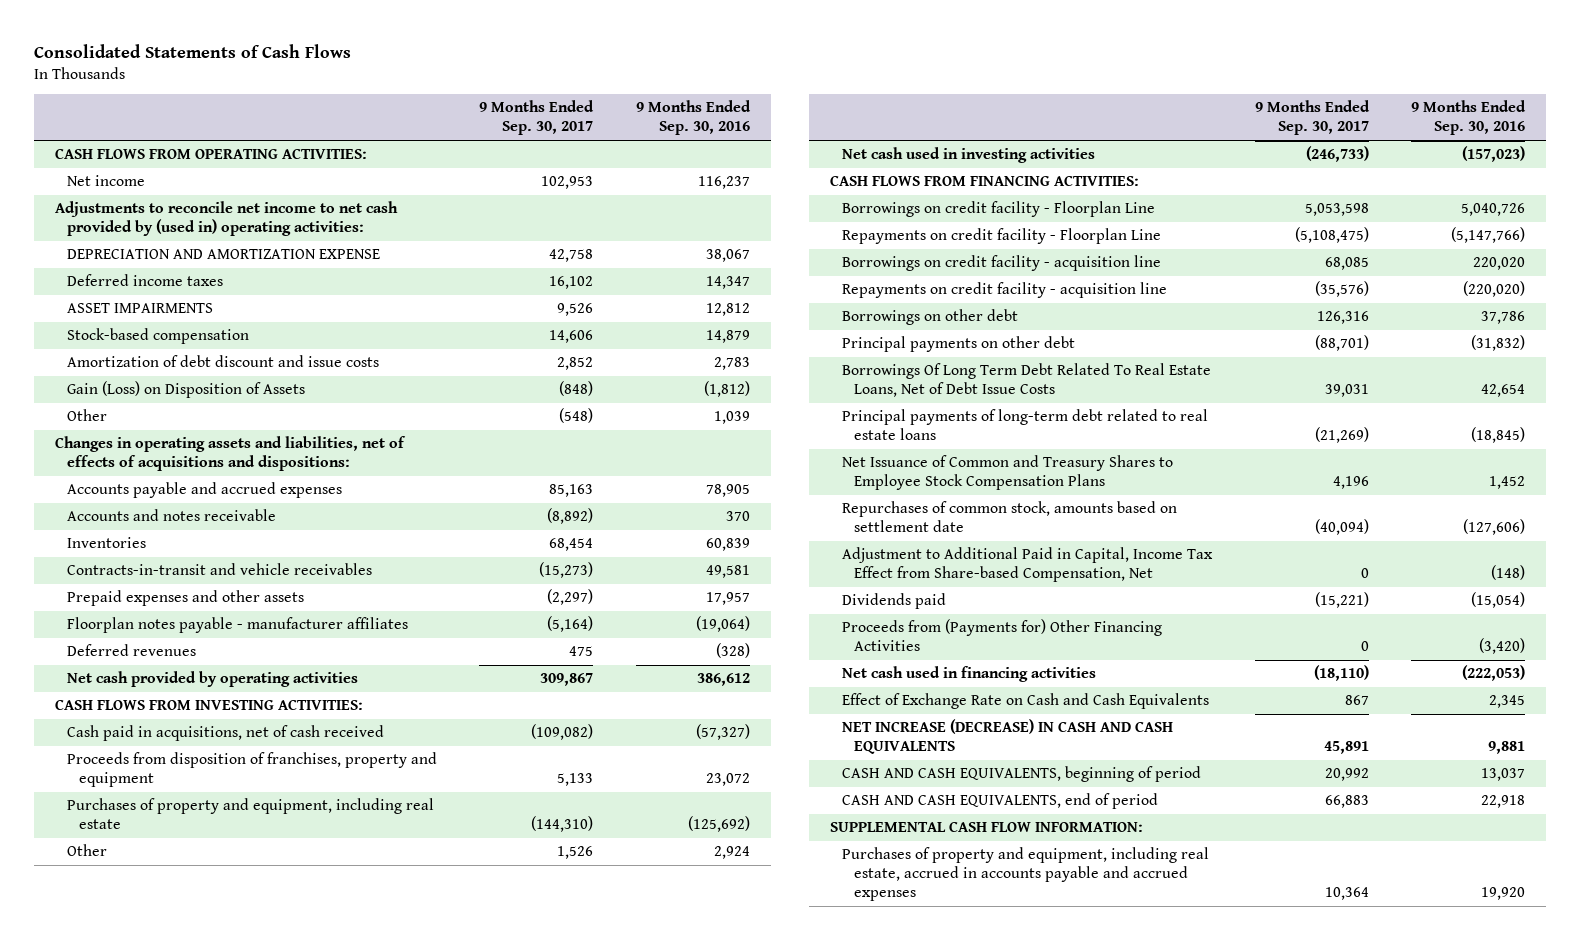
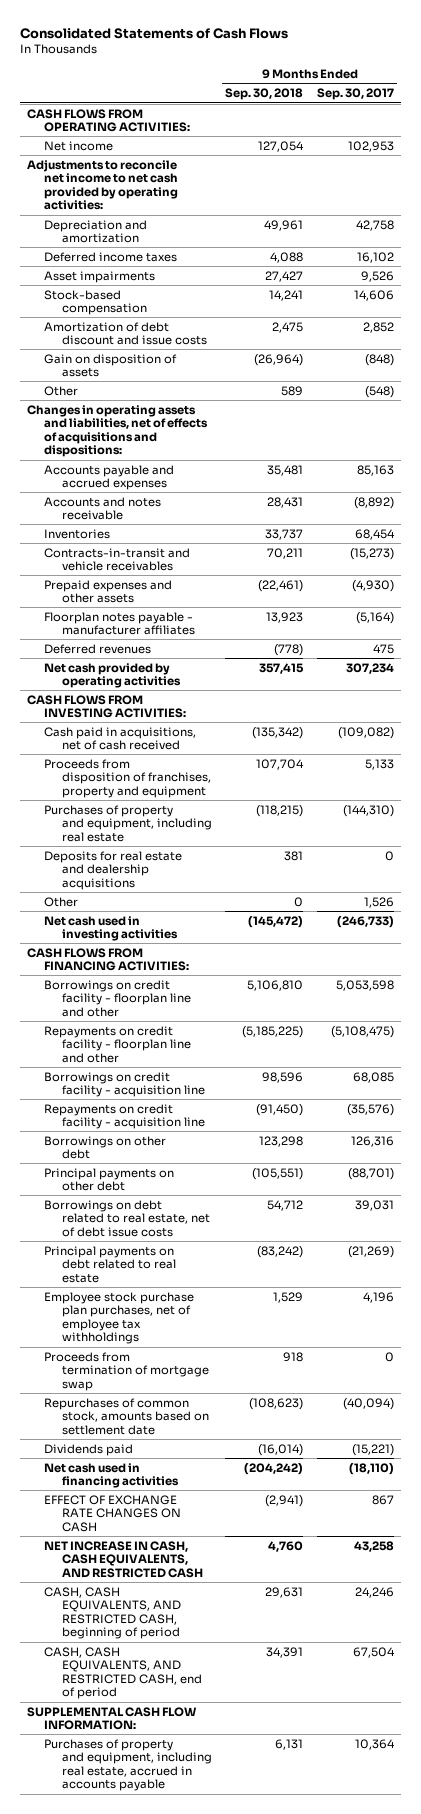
[635,100,751,136] 9 Months Ended Sep. 30, 2016 -> none
none -> [225,88,304,101] Sep. 30, 2018
[55,201,399,237] Adjustments to reconcile net income to net cash provided by (used in) operating activities: -> [26,159,179,211] Adjustments to reconcile net income to net cash provided by operating activities:
[67,249,381,260] DEPRECIATION AND AMORTIZATION EXPENSE -> [44,219,148,244] Depreciation and amortization
[67,303,214,314] ASSET IMPAIRMENTS -> [44,270,156,283] Asset impairments
[67,381,306,399] Gain (Loss) on Disposition of Assets -> [44,353,178,378] Gain on disposition of assets
[547,589,594,606] (2,297) -> [352,579,395,592] (4,930)
[540,673,594,687] 309,867 -> [346,662,395,674] 307,234
none -> [44,850,183,890] Deposits for real estate and dealership acquisitions
[842,201,1156,218] Borrowings on credit facility - Floorplan Line -> [44,979,191,1017] Borrowings on credit facility - floorplan line and other
[842,228,1162,245] Repayments on credit facility - Floorplan Line -> [44,1025,191,1063] Repayments on credit facility - floorplan line and other
[842,363,1212,398] Borrowings Of Long Term Debt Related To Real Estate Loans, Net of Debt Issue Costs -> [44,1199,210,1237] Borrowings on debt related to real estate, net of debt issue costs
[842,409,1209,441] Principal payments of long-term debt related to real estate loans -> [44,1245,176,1283] Principal payments on debt related to real estate
[842,455,1174,491] Net Issuance of Common and Treasury Shares to Employee Stock Compensation Plans -> [44,1291,195,1345] Employee stock purchase plan purchases, net of employee tax withholdings
none -> [44,1351,209,1391] Proceeds from termination of mortgage swap
[842,547,1214,583] Adjustment to Additional Paid in Capital, Income Tax Effect from Share-based Compensation, Net -> none
[842,619,1163,652] Proceeds from (Payments for) Other Financing Activities -> none
[842,693,1210,710] Effect of Exchange Rate on Cash and Cash Equivalents -> [44,1494,181,1532] EFFECT OF EXCHANGE RATE CHANGES ON CASH
[842,719,1174,755] NET INCREASE (DECREASE) IN CASH AND CASH EQUIVALENTS -> [44,1540,203,1578] NET INCREASE IN CASH, CASH EQUIVALENTS, AND RESTRICTED CASH
[1323,741,1369,755] 45,891 -> [354,1540,395,1552] 43,258
[842,766,1202,783] CASH AND CASH EQUIVALENTS, beginning of period -> [44,1586,181,1640] CASH, CASH EQUIVALENTS, AND RESTRICTED CASH, beginning of period
[1324,768,1369,782] 20,992 -> [355,1586,395,1598] 24,246
[842,793,1159,810] CASH AND CASH EQUIVALENTS, end of period -> [44,1646,202,1700] CASH, CASH EQUIVALENTS, AND RESTRICTED CASH, end of period
[1324,795,1369,809] 66,883 -> [353,1646,396,1658] 67,504
[842,847,1210,902] Purchases of property and equipment, including real estate, accrued in accounts payable and accrued expenses -> [44,1738,212,1792] Purchases of property and equipment, including real estate, accrued in accounts payable

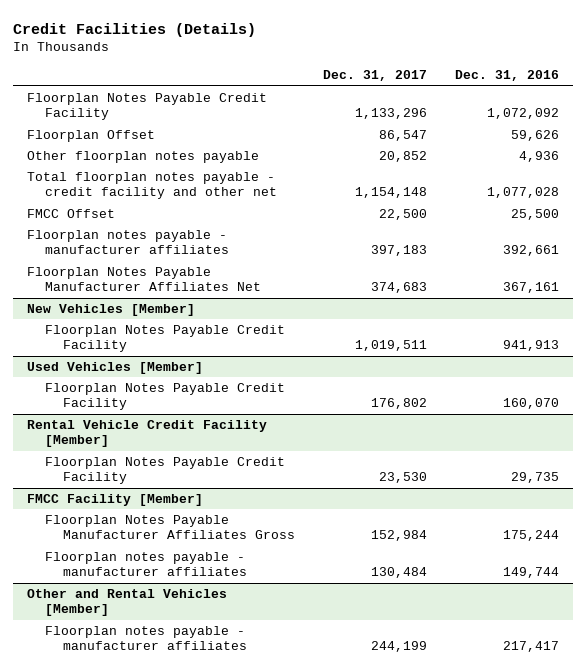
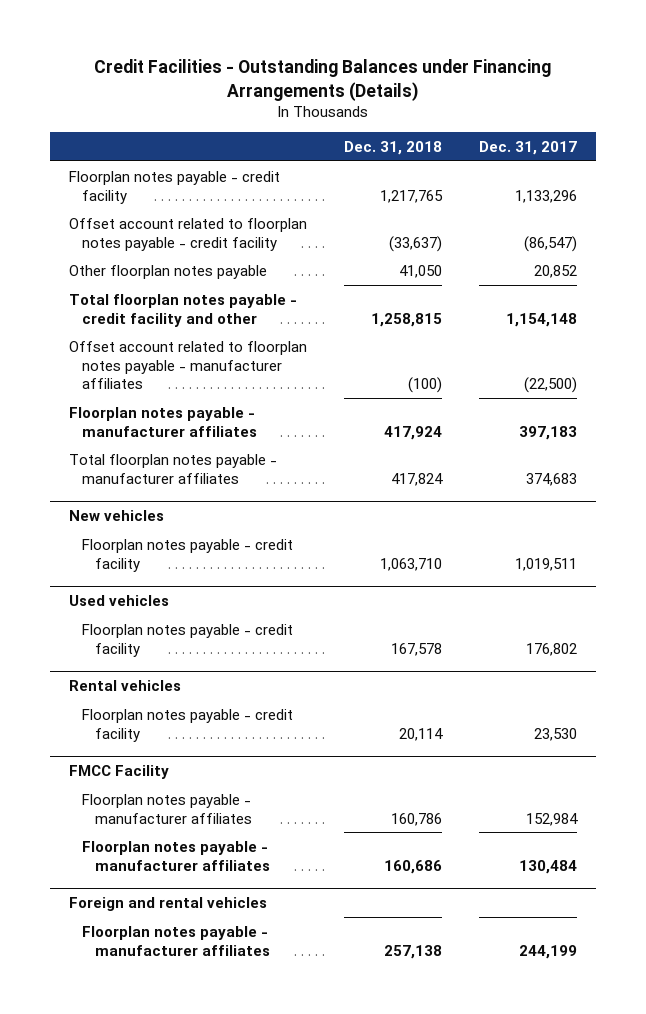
[13,22,257,37] Credit Facilities (Details) -> [93,59,551,101] Credit Facilities - Outstanding Balances under Financing Arrangements (Details)
[455,70,560,82] Dec. 31, 2016 -> none
none -> [343,141,442,156] Dec. 31, 2018
[27,92,268,121] Floorplan Notes Payable Credit Facility -> [68,170,280,204] Floorplan notes payable - credit facility
[27,129,156,142] Floorplan Offset -> [68,217,307,251] Offset account related to floorplan notes payable - credit facility
[378,129,427,141] 86,547 -> [524,235,578,252] (86,547)
[27,208,116,218] FMCC Offset -> none
[27,171,278,200] Total floorplan notes payable - credit facility and other net -> [68,293,297,327] Total floorplan notes payable - credit facility and other
none -> [68,340,307,390] Offset account related to floorplan notes payable - manufacturer affiliates
[27,266,262,292] Floorplan Notes Payable Manufacturer Affiliates Net -> [68,453,277,484] Total floorplan notes payable - manufacturer affiliates
[27,303,196,316] New Vehicles [Member] -> [68,510,164,522] New vehicles
[45,324,286,353] Floorplan Notes Payable Credit Facility -> [81,538,293,572] Floorplan notes payable - credit facility
[27,361,204,374] Used Vehicles [Member] -> [68,595,169,607] Used vehicles
[45,382,286,411] Floorplan Notes Payable Credit Facility -> [81,623,293,657] Floorplan notes payable - credit facility
[27,419,268,448] Rental Vehicle Credit Facility [Member] -> [68,680,181,692] Rental vehicles
[45,456,286,485] Floorplan Notes Payable Credit Facility -> [81,708,293,742] Floorplan notes payable - credit facility
[27,493,204,506] FMCC Facility [Member] -> [68,765,169,780] FMCC Facility
[45,514,295,540] Floorplan Notes Payable Manufacturer Affiliates Gross -> [81,793,252,824] Floorplan notes payable - manufacturer affiliates
[27,588,228,617] Other and Rental Vehicles [Member] -> [68,897,267,912] Foreign and rental vehicles

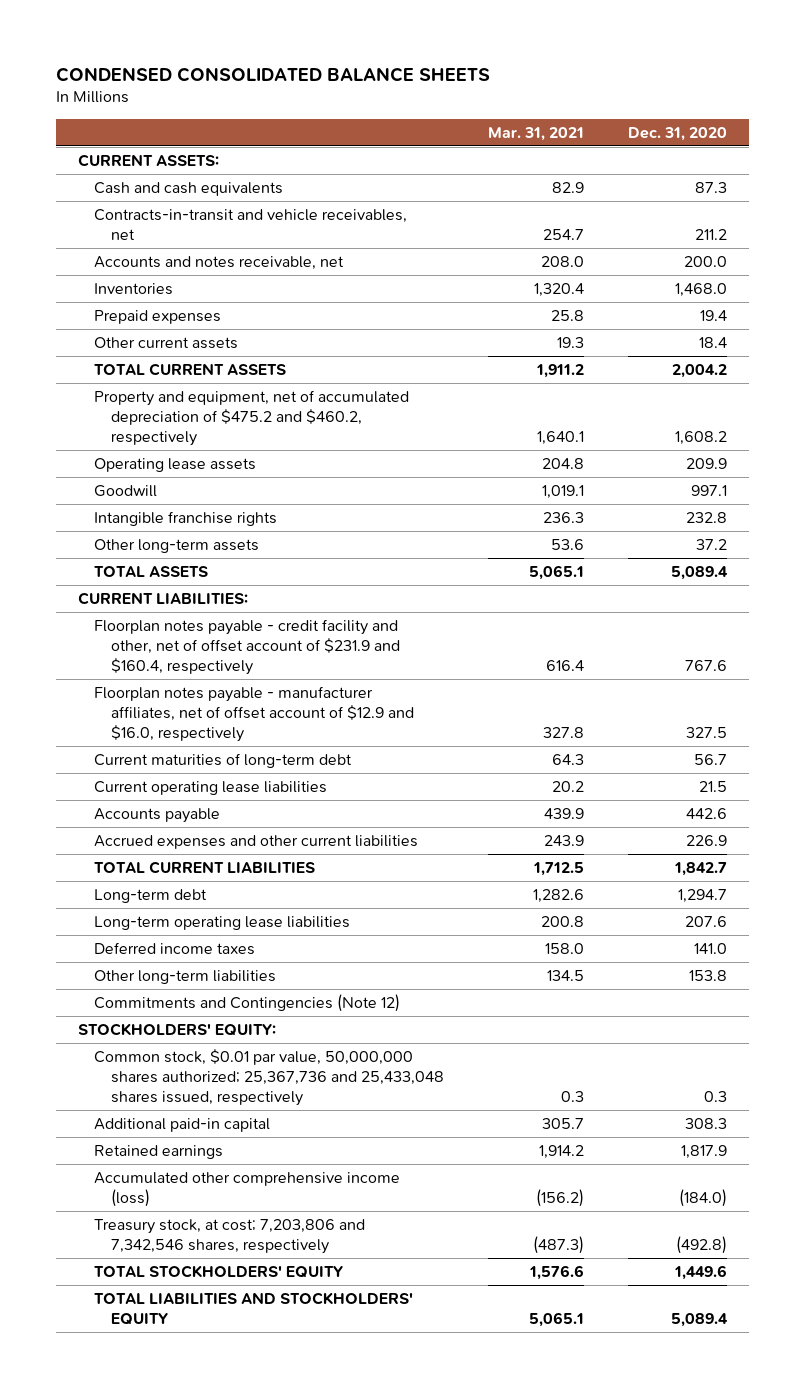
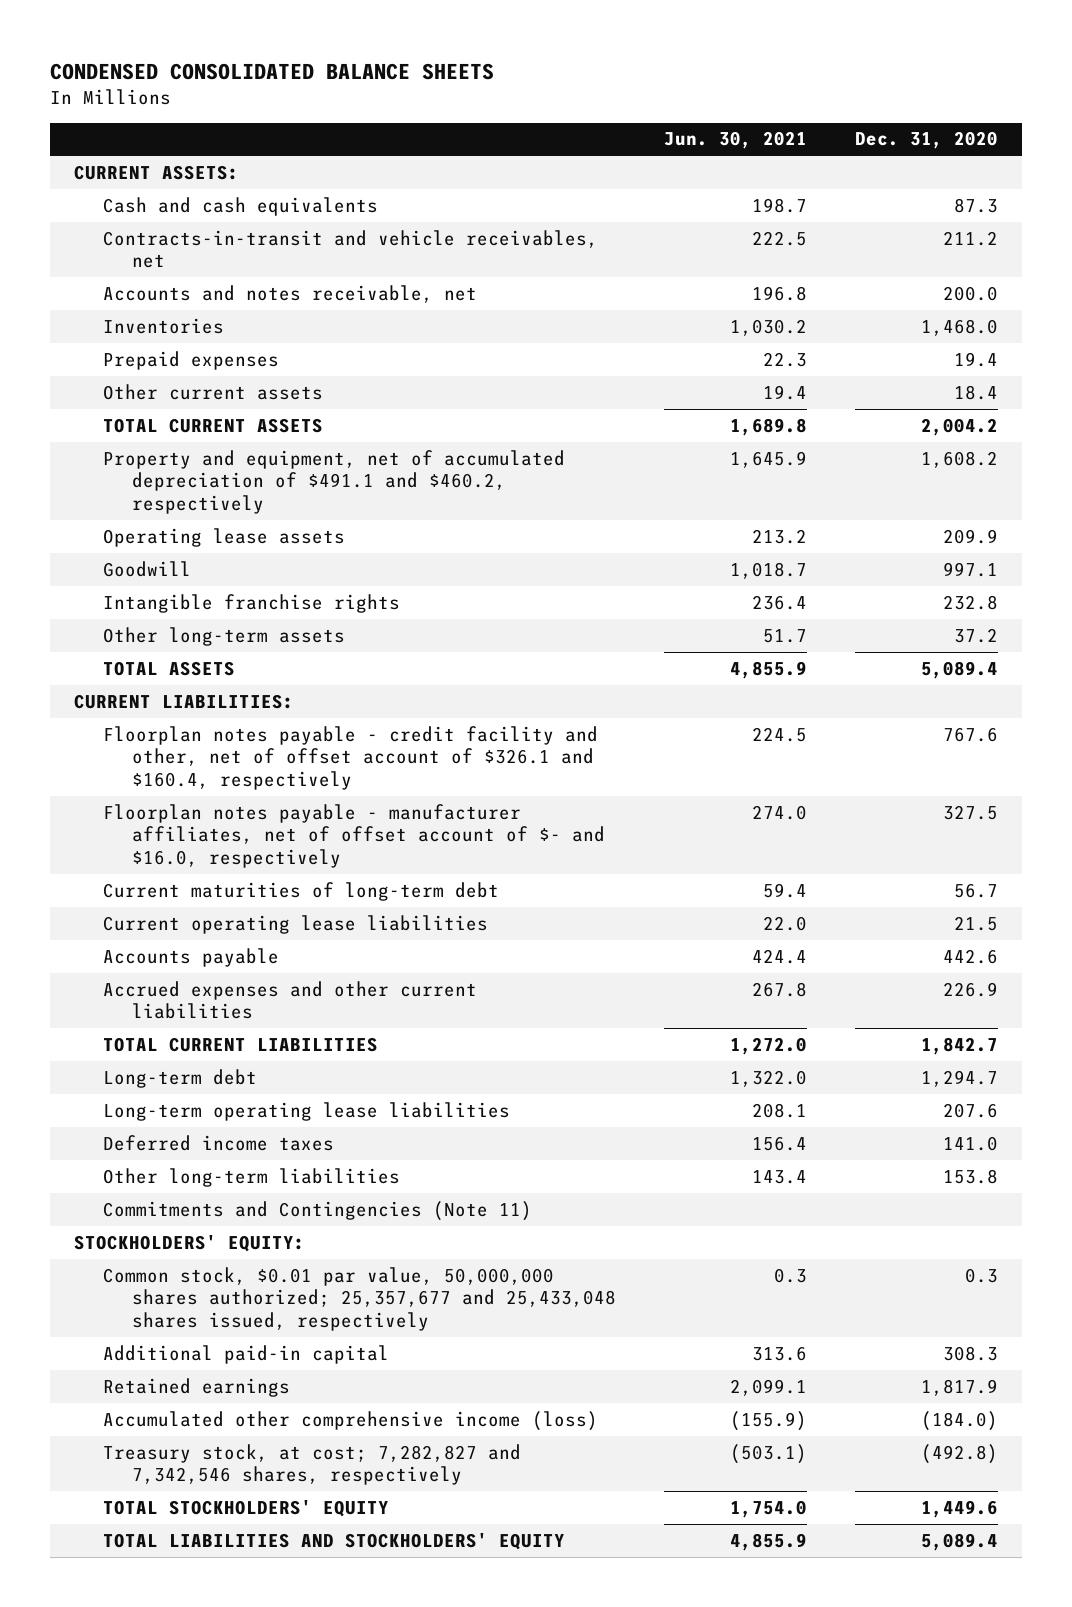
[487,126,584,141] Mar. 31, 2021 -> none
none -> [664,131,808,150] Jun. 30, 2021
[94,390,410,446] Property and equipment, net of accumulated depreciation of $475.2 and $460.2, respectively -> [102,449,565,514] Property and equipment, net of accumulated depreciation of $491.1 and $460.2, respectively
[94,619,400,675] Floorplan notes payable - credit facility and other, net of offset account of $231.9 and $160.4, respectively -> [102,725,598,790] Floorplan notes payable - credit facility and other, net of offset account of $326.1 and $160.4, respectively
[94,686,414,742] Floorplan notes payable - manufacturer affiliates, net of offset account of $12.9 and $16.0, respectively -> [102,803,606,868] Floorplan notes payable - manufacturer affiliates, net of offset account of $- and $16.0, respectively
[94,994,401,1013] Commitments and Contingencies (Note 12) -> [102,1200,532,1221] Commitments and Contingencies (Note 11)
[94,1049,444,1106] Common stock, $0.01 par value, 50,000,000 shares authorized; 25,367,736 and 25,433,048 shares issued, respectively -> [102,1266,617,1331] Common stock, $0.01 par value, 50,000,000 shares authorized; 25,357,677 and 25,433,048 shares issued, respectively
[94,1219,366,1254] Treasury stock, at cost; 7,203,806 and 7,342,546 shares, respectively -> [102,1443,521,1486] Treasury stock, at cost; 7,282,827 and 7,342,546 shares, respectively

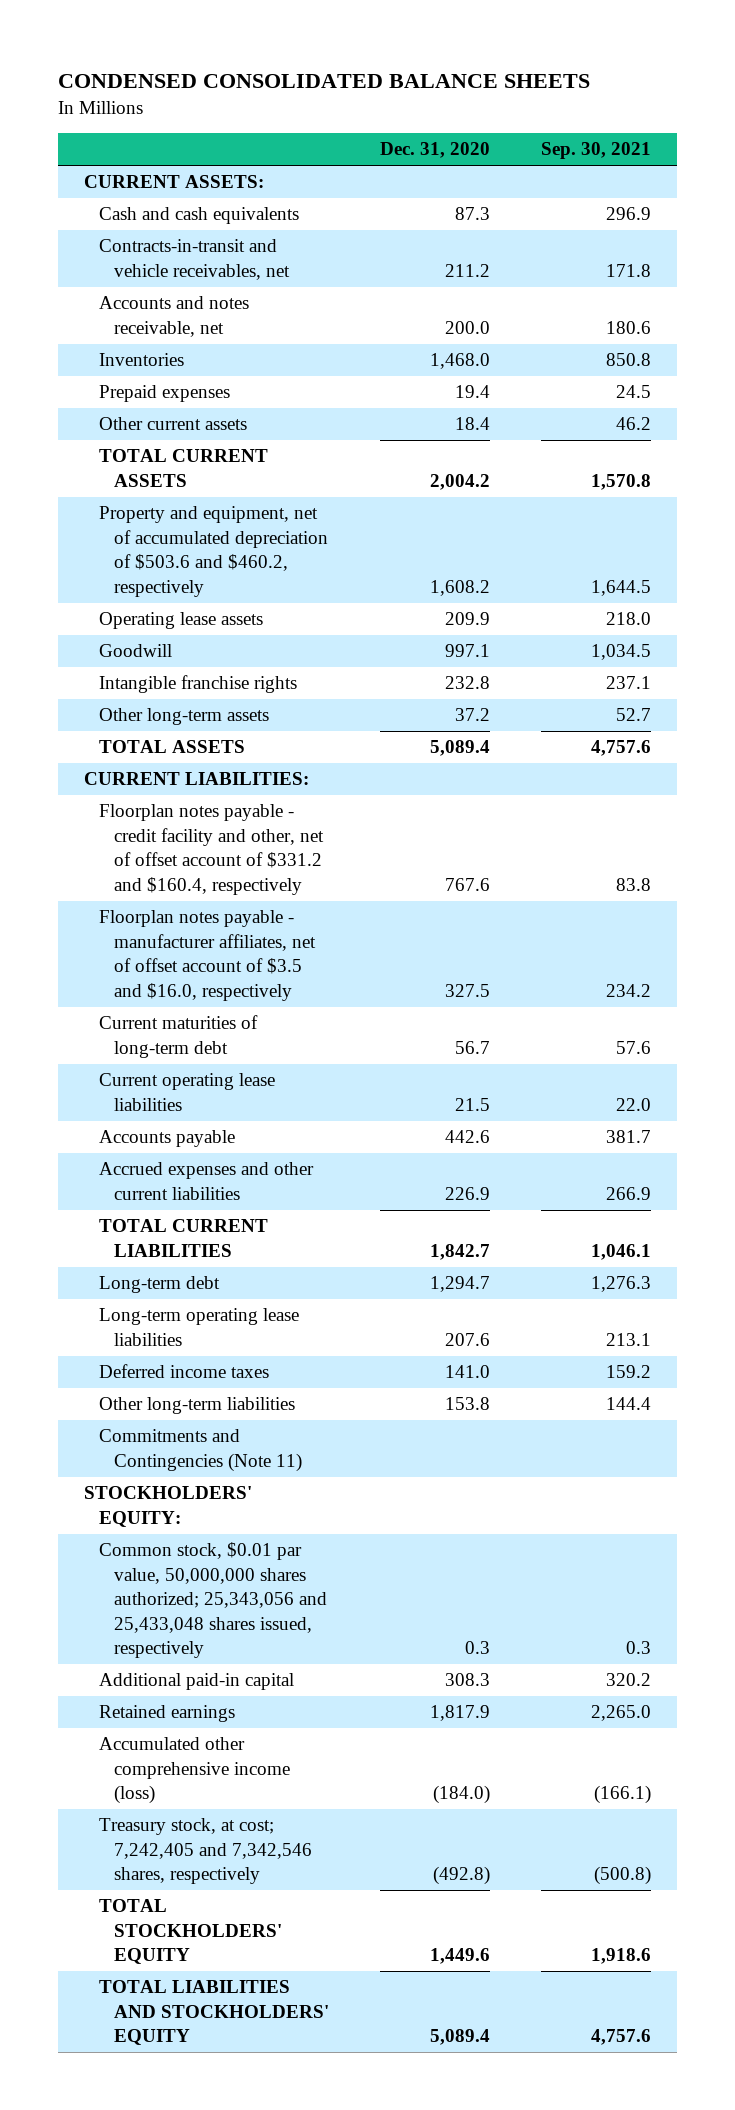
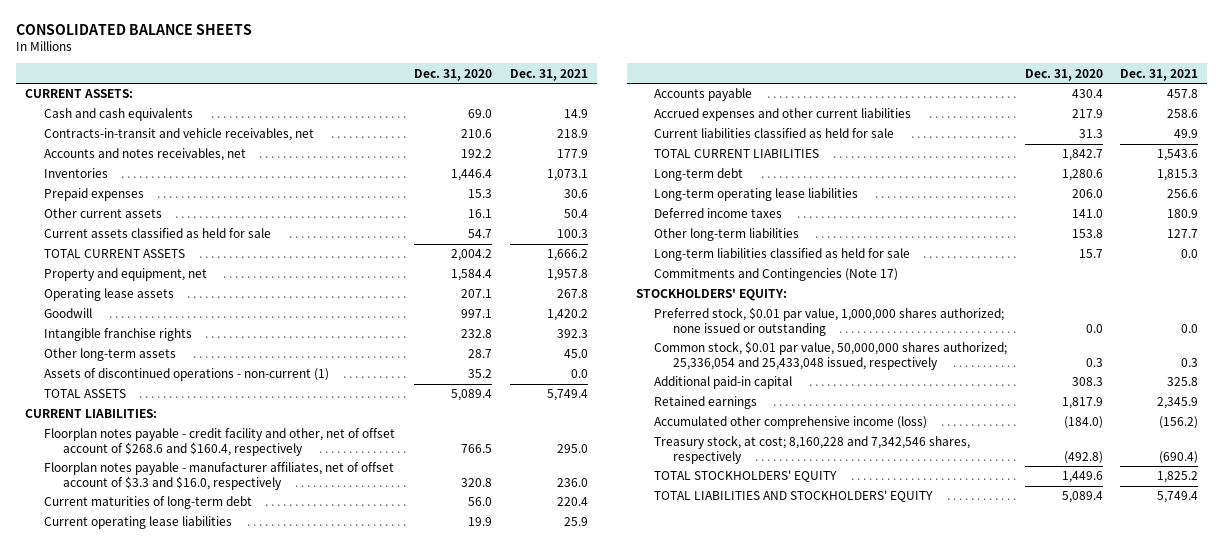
[58,74,591,89] CONDENSED CONSOLIDATED BALANCE SHEETS -> [16,24,253,36] CONSOLIDATED BALANCE SHEETS
[541,142,652,160] Sep. 30, 2021 -> none
none -> [509,68,588,81] Dec. 31, 2021
[454,207,490,221] 87.3 -> [468,109,493,119] 69.0
[444,263,490,277] 211.2 -> [461,129,493,139] 210.6
[98,296,249,337] Accounts and notes receivable, net -> [43,148,246,162] Accounts and notes receivables, net
[444,320,490,334] 200.0 -> [461,149,493,159] 192.2
[429,353,490,370] 1,468.0 -> [451,169,493,182] 1,446.4
[454,385,490,399] 19.4 -> [468,189,493,199] 15.3
[454,417,490,431] 18.4 -> [468,209,493,219] 16.1
none -> [43,228,271,239] Current assets classified as held for sale
[98,506,328,597] Property and equipment, net of accumulated depreciation of $503.6 and $460.2, respectively -> [43,268,207,282] Property and equipment, net
[429,579,490,596] 1,608.2 -> [451,269,493,282] 1,584.4
[444,612,490,626] 209.9 -> [461,289,493,299] 207.1
[454,708,490,722] 37.2 -> [468,349,493,359] 28.7
none -> [43,368,329,382] Assets of discontinued operations - non-current (1)
[98,804,324,895] Floorplan notes payable - credit facility and other, net of offset account of $331.2 and $160.4, respectively -> [43,428,395,456] Floorplan notes payable - credit facility and other, net of offset account of $268.6 and $160.4, respectively
[444,877,490,891] 767.6 -> [461,443,493,453] 766.5
[98,910,316,1001] Floorplan notes payable - manufacturer affiliates, net of offset account of $3.5 and $16.0, respectively -> [43,462,394,490] Floorplan notes payable - manufacturer affiliates, net of offset account of $3.3 and $16.0, respectively
[444,983,490,997] 327.5 -> [461,477,493,487] 320.8
[454,1040,490,1054] 56.7 -> [468,497,493,507] 56.0
[454,1097,490,1111] 21.5 -> [468,517,493,527] 19.9
[444,1130,490,1144] 442.6 -> [1071,89,1103,99] 430.4
[444,1186,490,1200] 226.9 -> [1071,109,1103,119] 217.9
none -> [654,128,895,139] Current liabilities classified as held for sale
[429,1276,490,1293] 1,294.7 -> [1061,169,1103,182] 1,280.6
[444,1332,490,1346] 207.6 -> [1071,189,1103,199] 206.0
none -> [654,248,911,262] Long-term liabilities classified as held for sale
[98,1429,302,1472] Commitments and Contingencies (Note 11) -> [654,268,899,282] Commitments and Contingencies (Note 17)
none -> [654,307,1005,336] Preferred stock, $0.01 par value, 1,000,000 shares authorized; none issued or outstanding
[98,1542,327,1659] Common stock, $0.01 par value, 50,000,000 shares authorized; 25,343,056 and 25,433,048 shares issued, respectively -> [654,341,1008,370] Common stock, $0.01 par value, 50,000,000 shares authorized; 25,336,054 and 25,433,048 issued, respectively
[98,1818,312,1885] Treasury stock, at cost; 7,242,405 and 7,342,546 shares, respectively -> [654,435,971,464] Treasury stock, at cost; 8,160,228 and 7,342,546 shares, respectively

